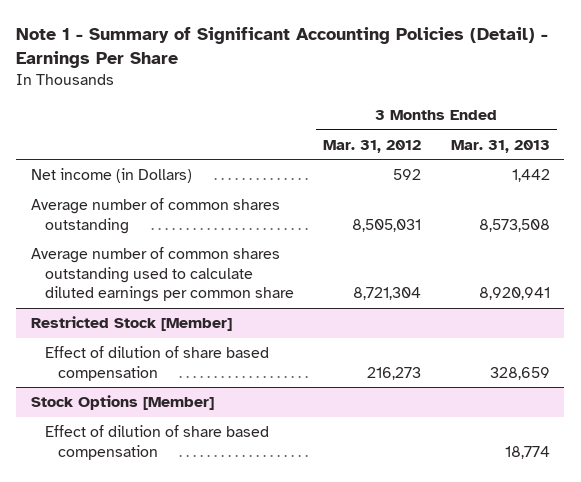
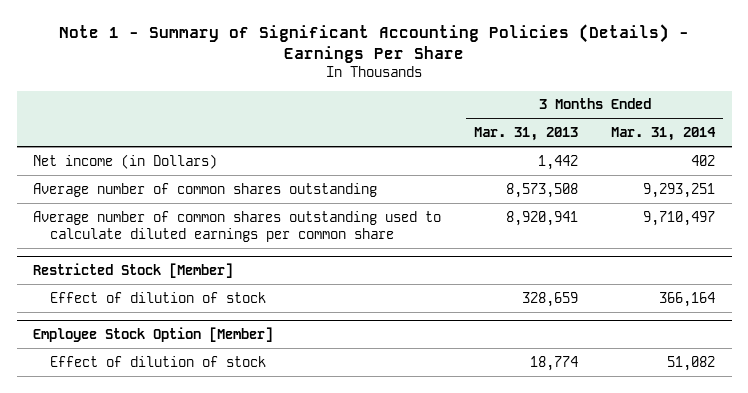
[16,27,549,68] Note 1 - Summary of Significant Accounting Policies (Detail) - Earnings Per Share -> [59,23,690,63] Note 1 - Summary of Significant Accounting Policies (Details) - Earnings Per Share
[323,139,422,153] Mar. 31, 2012 -> none
none -> [611,126,717,141] Mar. 31, 2014
[44,346,269,381] Effect of dilution of share based compensation -> [50,291,267,303] Effect of dilution of stock
[31,395,215,411] Stock Options [Member] -> [33,327,274,343] Employee Stock Option [Member]
[44,425,269,460] Effect of dilution of share based compensation -> [50,355,267,367] Effect of dilution of stock

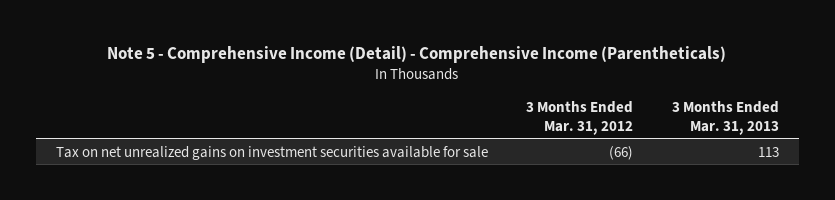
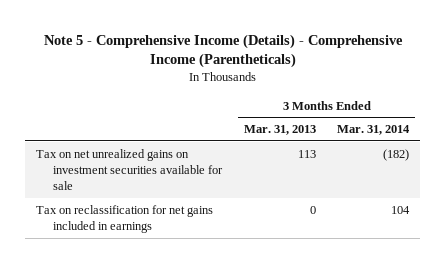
[107,46,727,64] Note 5 - Comprehensive Income (Detail) - Comprehensive Income (Parentheticals) -> [43,33,403,69] Note 5 - Comprehensive Income (Details) - Comprehensive Income (Parentheticals)
[526,100,634,135] 3 Months Ended Mar. 31, 2012 -> none
none -> [337,125,411,136] Mar. 31, 2014
none -> [35,204,213,233] Tax on reclassification for net gains included in earnings

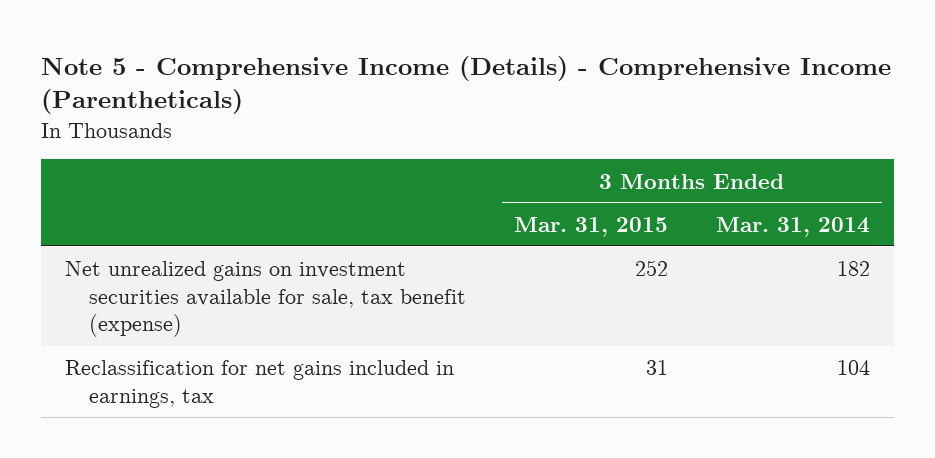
[243,125,316,136] Mar. 31, 2013 -> none
none -> [514,216,669,237] Mar. 31, 2015
[35,148,224,190] Tax on net unrealized gains on investment securities available for sale -> [65,261,467,338] Net unrealized gains on investment securities available for sale, tax benefit (expense)
[383,148,410,161] (182) -> [837,261,871,277] 182
[35,204,213,233] Tax on reclassification for net gains included in earnings -> [65,360,455,408] Reclassification for net gains included in earnings, tax

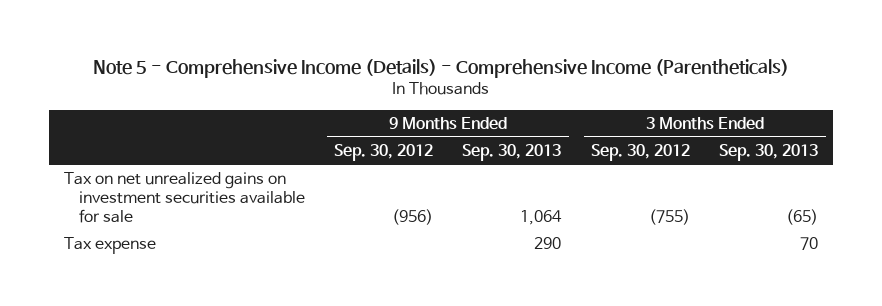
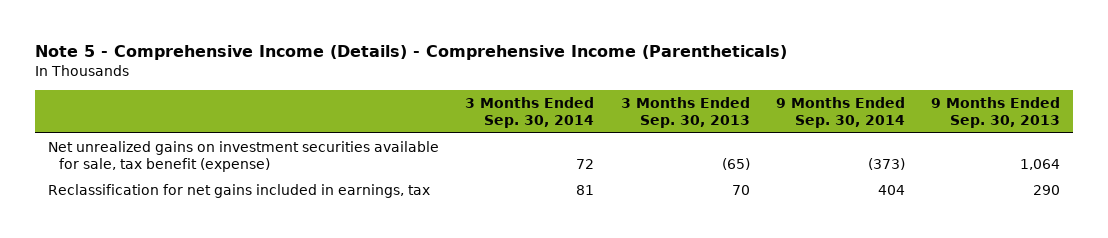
[334,144,434,162] Sep. 30, 2012 -> none
[590,144,690,162] Sep. 30, 2012 -> none
none -> [465,96,595,129] 3 Months Ended Sep. 30, 2014
none -> [775,96,905,129] 9 Months Ended Sep. 30, 2014
[63,172,305,224] Tax on net unrealized gains on investment securities available for sale -> [48,140,440,173] Net unrealized gains on investment securities available for sale, tax benefit (expense)
[63,237,156,255] Tax expense -> [48,183,431,198] Reclassification for net gains included in earnings, tax

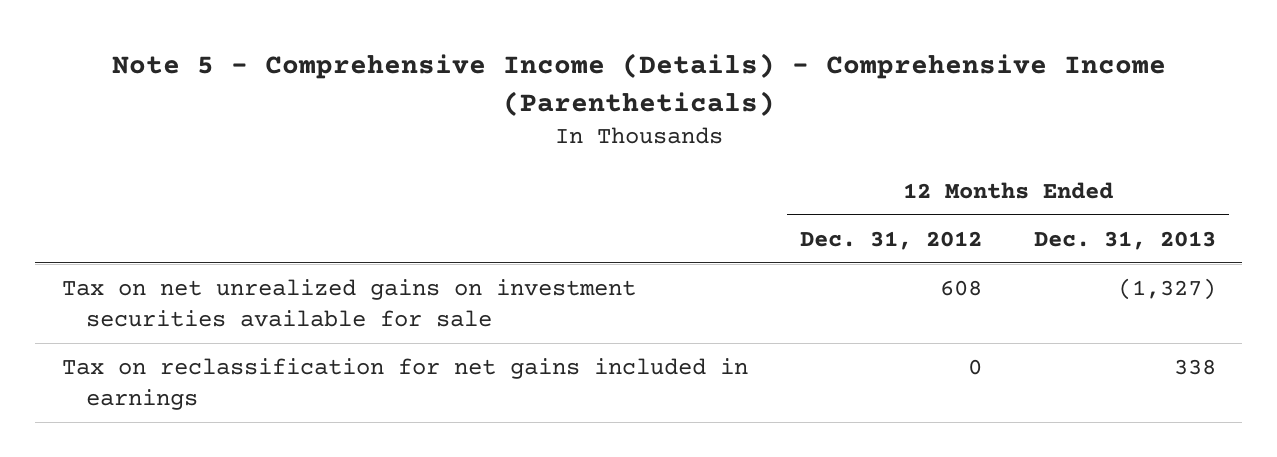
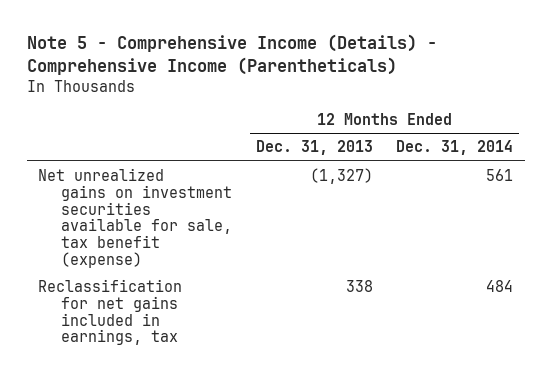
[799,230,982,250] Dec. 31, 2012 -> none
none -> [396,140,514,156] Dec. 31, 2014
[61,278,636,327] Tax on net unrealized gains on investment securities available for sale -> [38,168,233,268] Net unrealized gains on investment securities available for sale, tax benefit (expense)
[61,357,748,410] Tax on reclassification for net gains included in earnings -> [38,279,183,346] Reclassification for net gains included in earnings, tax

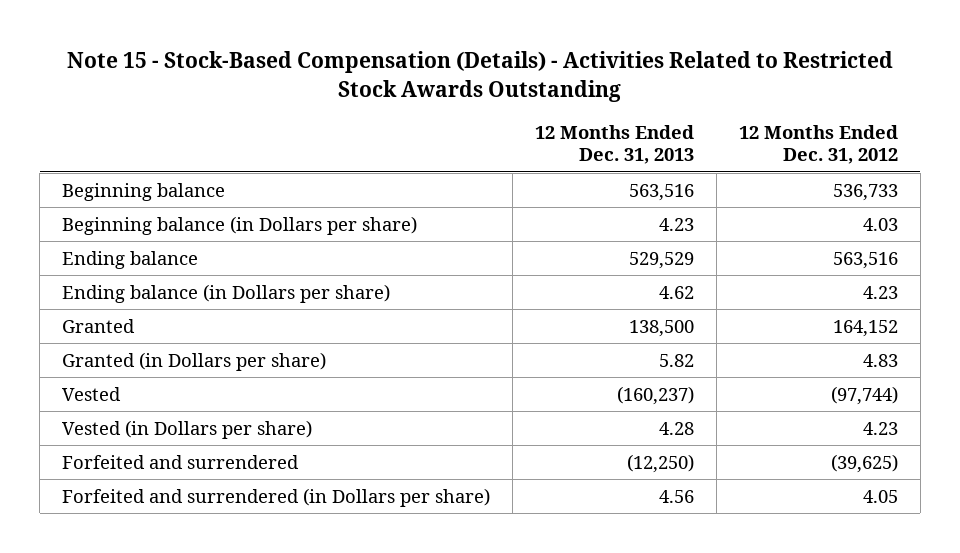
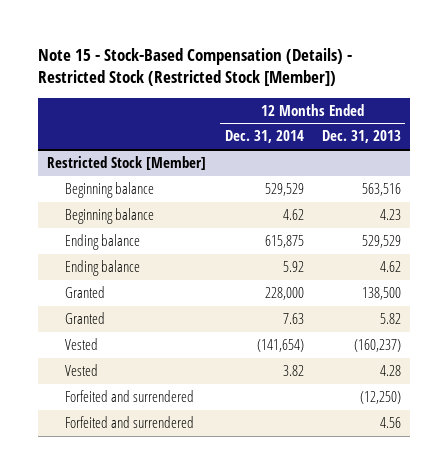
[66,51,893,102] Note 15 - Stock-Based Compensation (Details) - Activities Related to Restricted Stock Awards Outstanding -> [38,47,353,87] Note 15 - Stock-Based Compensation (Details) - Restricted Stock (Restricted Stock [Member])
[738,124,898,165] 12 Months Ended Dec. 31, 2012 -> none
none -> [224,130,304,144] Dec. 31, 2014
none -> [47,155,207,170] Restricted Stock [Member]
[62,215,418,235] Beginning balance (in Dollars per share) -> [65,207,155,224] Beginning balance
[62,283,391,303] Ending balance (in Dollars per share) -> [65,259,141,276] Ending balance
[62,351,327,371] Granted (in Dollars per share) -> [65,311,106,324] Granted
[62,419,313,439] Vested (in Dollars per share) -> [65,363,99,376] Vested
[62,487,491,507] Forfeited and surrendered (in Dollars per share) -> [65,415,195,428] Forfeited and surrendered

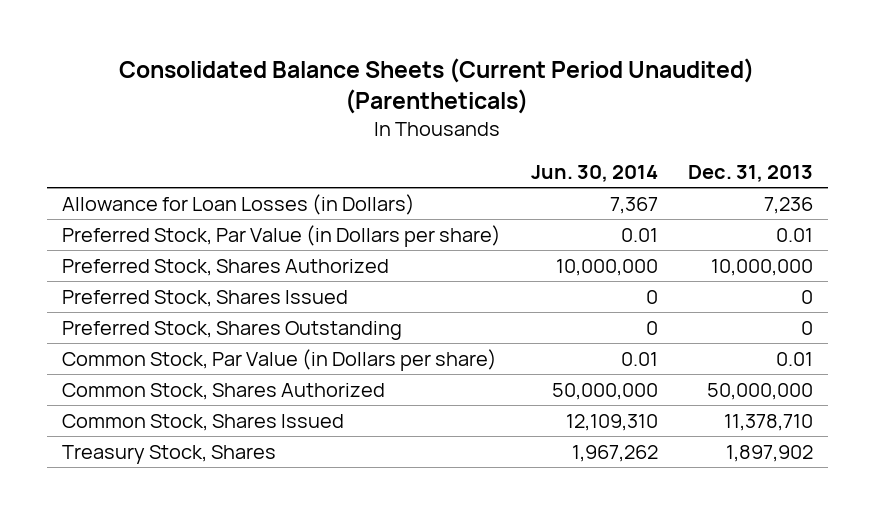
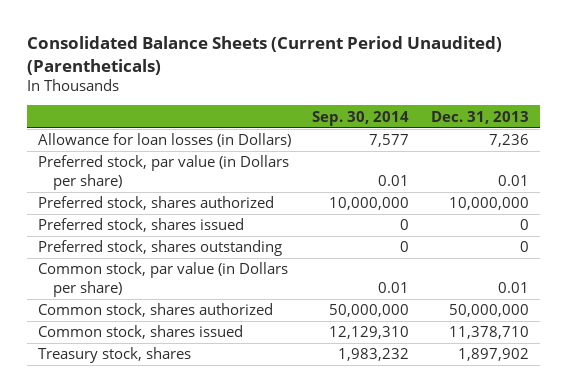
[530,165,658,183] Jun. 30, 2014 -> none
none -> [312,110,410,126] Sep. 30, 2014
[61,193,415,215] Allowance for Loan Losses (in Dollars) -> [37,133,291,148] Allowance for loan losses (in Dollars)
[61,224,501,247] Preferred Stock, Par Value (in Dollars per share) -> [37,155,289,190] Preferred stock, par value (in Dollars per share)
[61,258,389,276] Preferred Stock, Shares Authorized -> [37,196,274,211] Preferred stock, shares authorized
[61,289,348,307] Preferred Stock, Shares Issued -> [37,218,244,233] Preferred stock, shares issued
[61,320,402,340] Preferred Stock, Shares Outstanding -> [37,240,282,257] Preferred stock, shares outstanding
[61,348,497,371] Common Stock, Par Value (in Dollars per share) -> [37,262,288,297] Common stock, par value (in Dollars per share)
[61,382,385,400] Common Stock, Shares Authorized -> [37,303,273,318] Common stock, shares authorized
[61,413,344,431] Common Stock, Shares Issued -> [37,325,243,340] Common stock, shares issued
[61,444,276,464] Treasury Stock, Shares -> [37,347,191,364] Treasury stock, shares

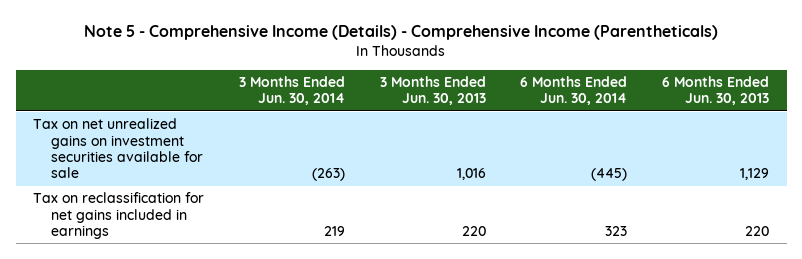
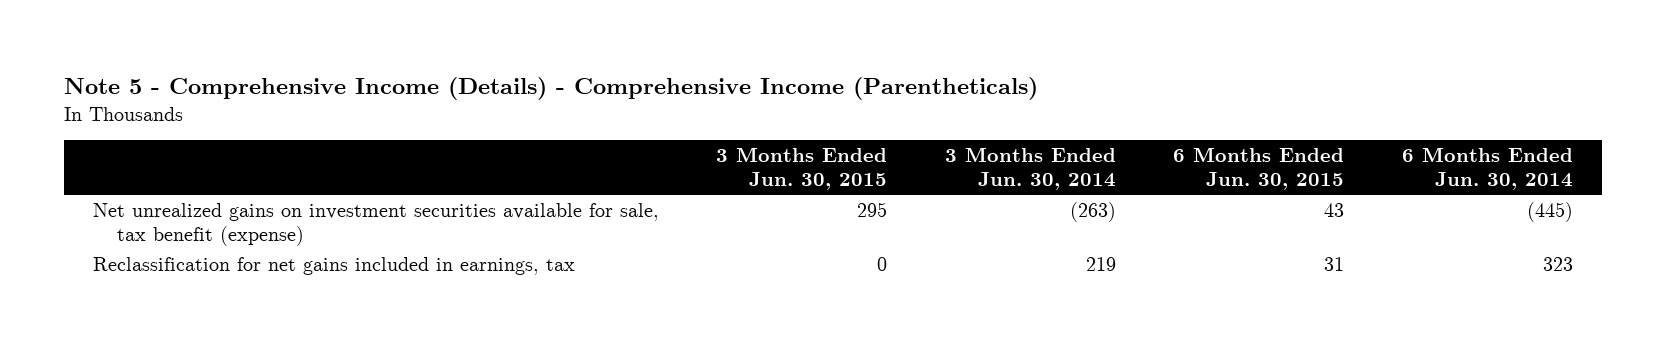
[379,76,486,106] 3 Months Ended Jun. 30, 2013 -> none
[662,76,770,106] 6 Months Ended Jun. 30, 2013 -> none
none -> [716,147,888,191] 3 Months Ended Jun. 30, 2015
none -> [1173,147,1345,191] 6 Months Ended Jun. 30, 2015
[33,118,203,178] Tax on net unrealized gains on investment securities available for sale -> [92,202,659,246] Net unrealized gains on investment securities available for sale, tax benefit (expense)
[33,192,205,239] Tax on reclassification for net gains included in earnings -> [92,256,575,275] Reclassification for net gains included in earnings, tax

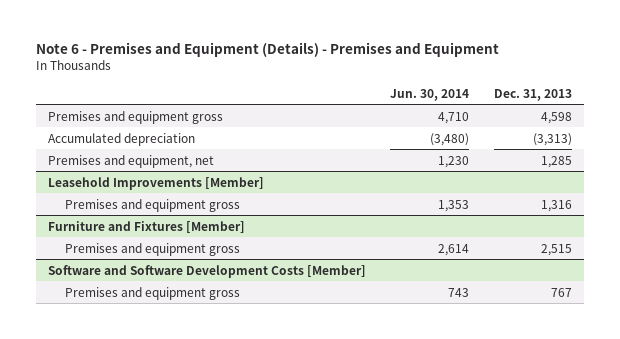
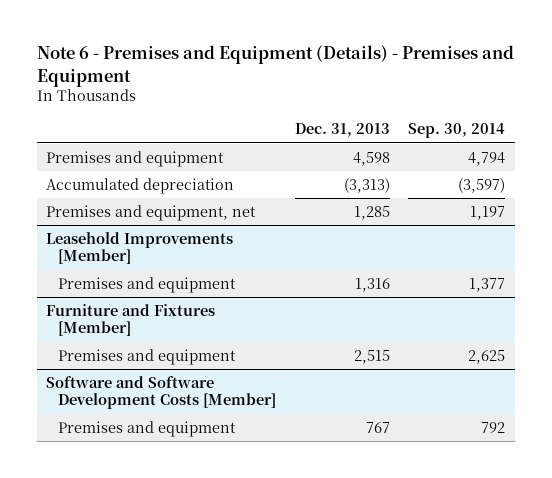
[390,88,470,101] Jun. 30, 2014 -> none
none -> [408,123,506,139] Sep. 30, 2014
[48,110,224,124] Premises and equipment gross -> [46,150,225,167] Premises and equipment
[65,198,241,212] Premises and equipment gross -> [57,276,236,293] Premises and equipment
[65,242,241,256] Premises and equipment gross -> [57,348,236,365] Premises and equipment
[65,286,241,300] Premises and equipment gross -> [57,420,236,437] Premises and equipment

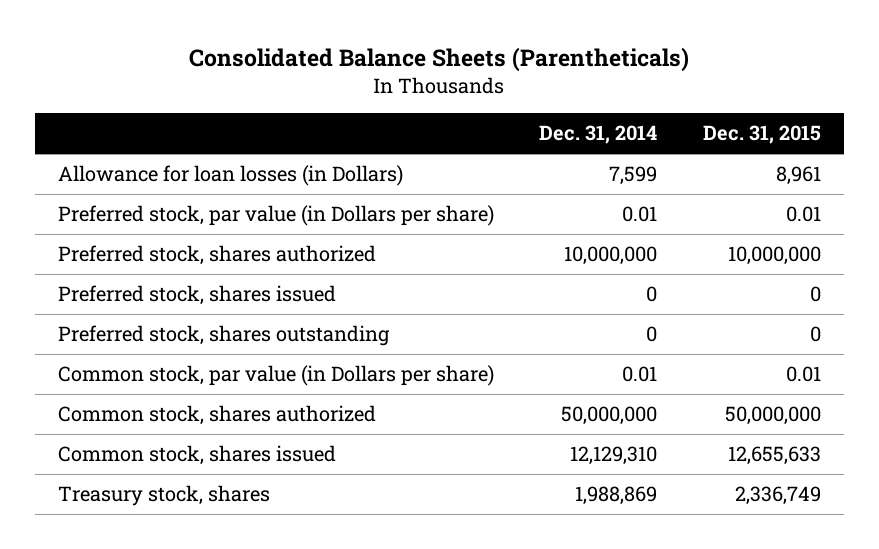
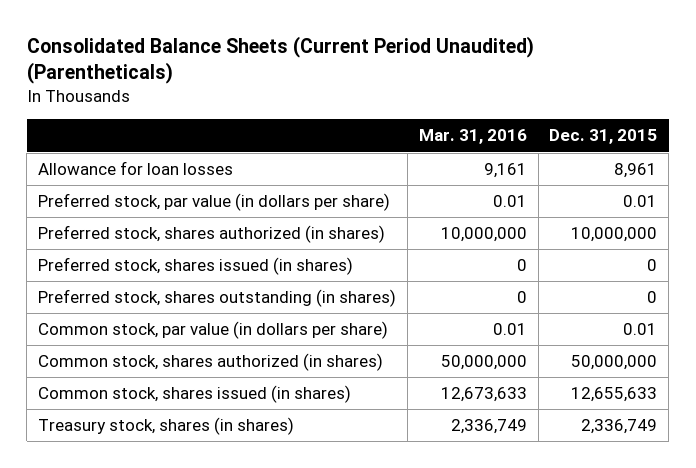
[189,46,690,72] Consolidated Balance Sheets (Parentheticals) -> [26,36,534,85] Consolidated Balance Sheets (Current Period Unaudited) (Parentheticals)
[539,125,658,145] Dec. 31, 2014 -> none
none -> [418,129,527,145] Mar. 31, 2016
[57,165,403,187] Allowance for loan losses (in Dollars) -> [38,161,234,176] Allowance for loan losses
[57,205,494,227] Preferred stock, par value (in Dollars per share) -> [38,193,391,212] Preferred stock, par value (in dollars per share)
[57,245,376,266] Preferred stock, shares authorized -> [38,225,386,244] Preferred stock, shares authorized (in shares)
[57,285,336,306] Preferred stock, shares issued -> [38,257,354,276] Preferred stock, shares issued (in shares)
[57,325,390,347] Preferred stock, shares outstanding -> [38,289,397,308] Preferred stock, shares outstanding (in shares)
[57,365,494,387] Common stock, par value (in Dollars per share) -> [38,321,389,340] Common stock, par value (in dollars per share)
[57,405,376,426] Common stock, shares authorized -> [38,353,384,372] Common stock, shares authorized (in shares)
[57,445,336,466] Common stock, shares issued -> [38,385,352,404] Common stock, shares issued (in shares)
[57,485,270,507] Treasury stock, shares -> [38,417,295,436] Treasury stock, shares (in shares)

